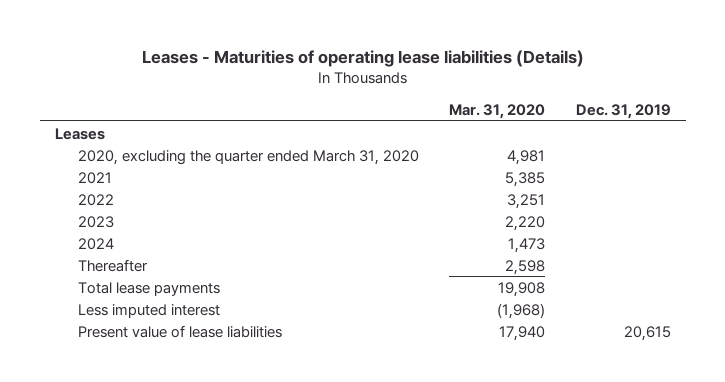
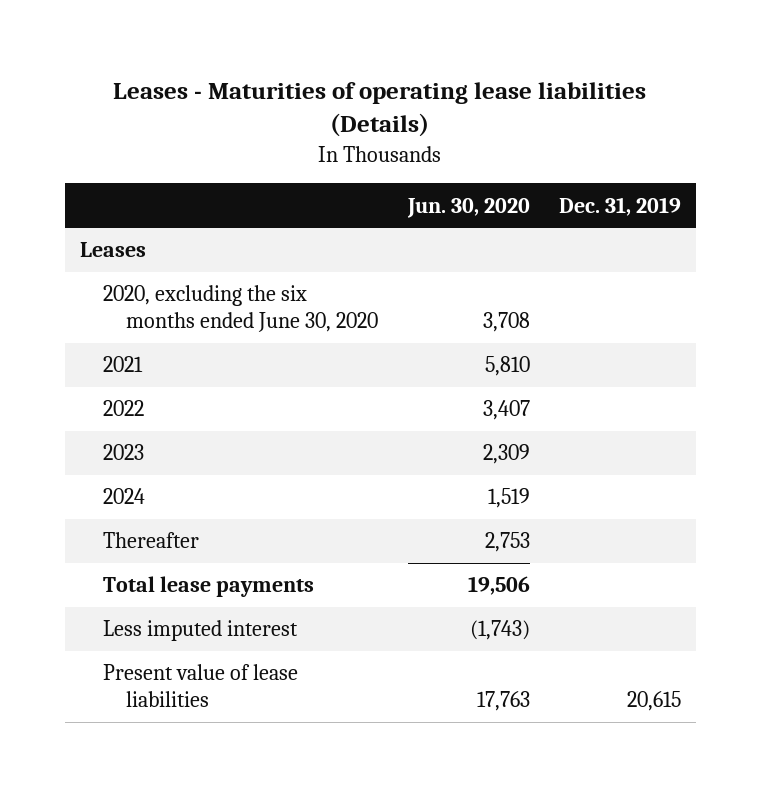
[449,103,546,119] Mar. 31, 2020 -> none
none -> [406,197,530,218] Jun. 30, 2020
[77,149,419,165] 2020, excluding the quarter ended March 31, 2020 -> [102,285,379,333] 2020, excluding the six months ended June 30, 2020

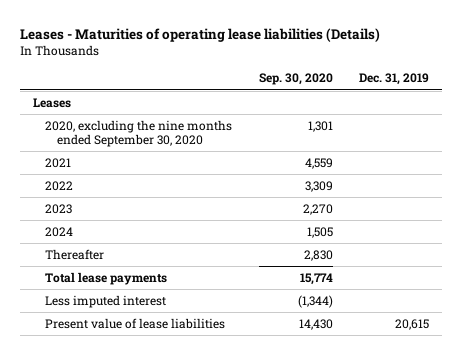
[406,197,530,218] Jun. 30, 2020 -> none
none -> [258,73,333,86] Sep. 30, 2020
[102,285,379,333] 2020, excluding the six months ended June 30, 2020 -> [45,119,233,148] 2020, excluding the nine months ended September 30, 2020

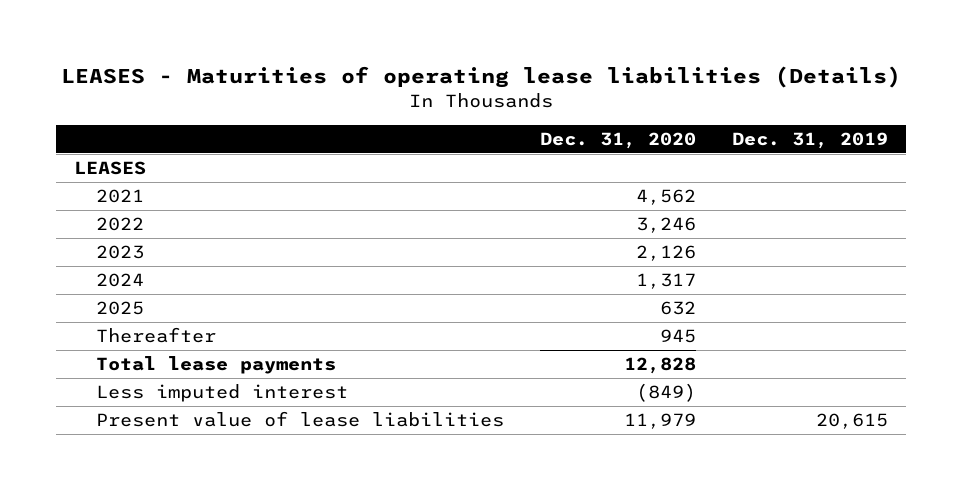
[20,27,381,42] Leases - Maturities of operating lease liabilities (Details) -> [61,66,902,89] LEASES - Maturities of operating lease liabilities (Details)
[258,73,333,86] Sep. 30, 2020 -> none
none -> [540,131,697,149] Dec. 31, 2020
[45,119,233,148] 2020, excluding the nine months ended September 30, 2020 -> none
[33,97,72,108] Leases -> [74,161,147,176] LEASES
none -> [96,301,145,316] 2025

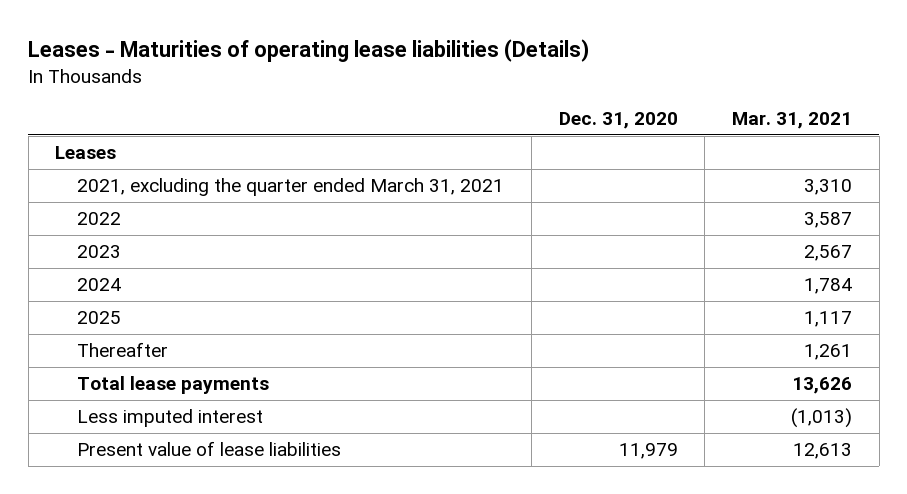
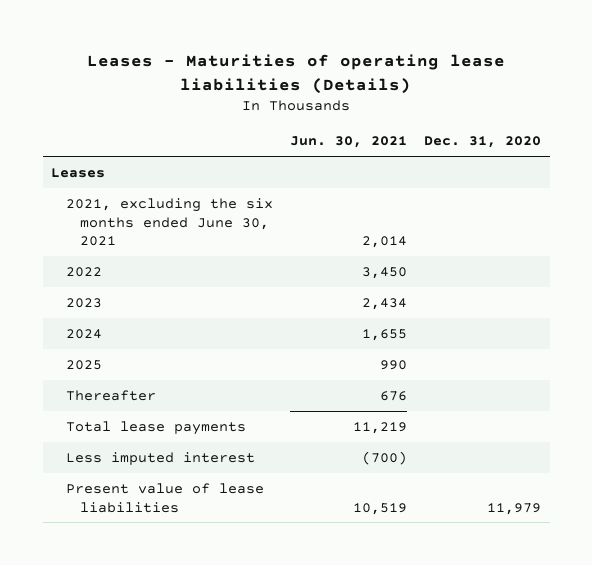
[732,111,853,129] Mar. 31, 2021 -> none
none -> [289,136,407,149] Jun. 30, 2021
[77,178,505,197] 2021, excluding the quarter ended March 31, 2021 -> [65,197,273,247] 2021, excluding the six months ended June 30, 2021

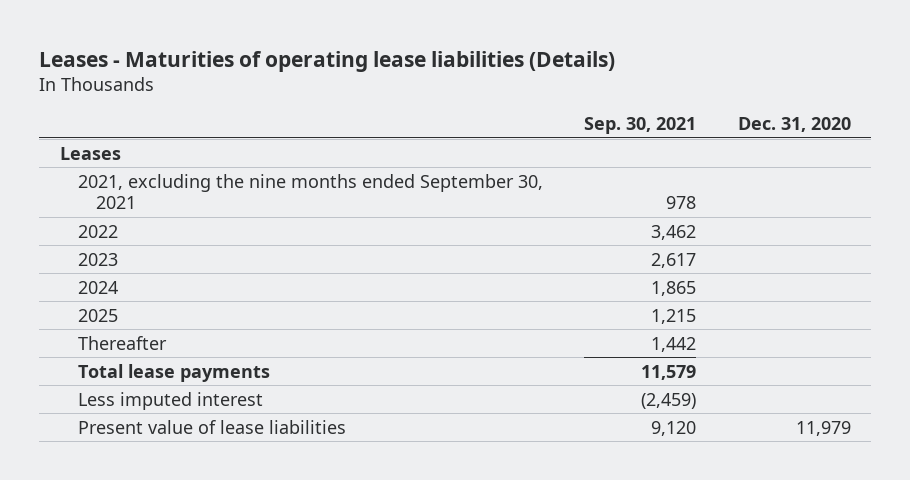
[289,136,407,149] Jun. 30, 2021 -> none
none -> [584,117,697,135] Sep. 30, 2021
[65,197,273,247] 2021, excluding the six months ended June 30, 2021 -> [77,173,543,210] 2021, excluding the nine months ended September 30, 2021

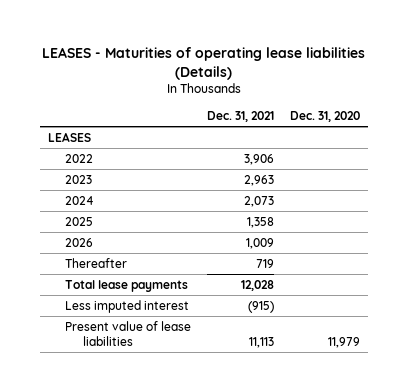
[38,50,615,72] Leases - Maturities of operating lease liabilities (Details) -> [41,47,365,80] LEASES - Maturities of operating lease liabilities (Details)
[584,117,697,135] Sep. 30, 2021 -> none
none -> [207,110,275,122] Dec. 31, 2021
[77,173,543,210] 2021, excluding the nine months ended September 30, 2021 -> none
[59,146,121,160] Leases -> [47,131,91,142] LEASES
none -> [65,237,94,247] 2026

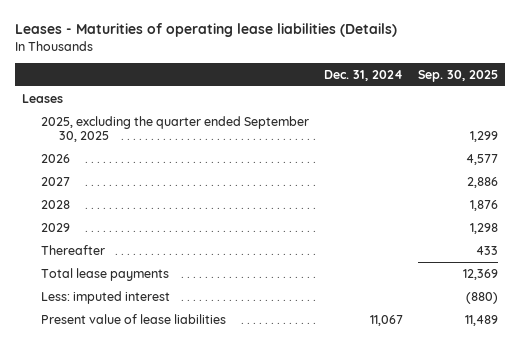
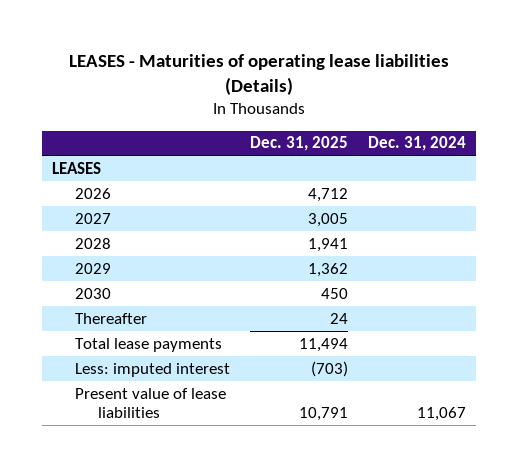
[14,23,397,38] Leases - Maturities of operating lease liabilities (Details) -> [69,54,450,96] LEASES - Maturities of operating lease liabilities (Details)
[417,69,498,82] Sep. 30, 2025 -> none
none -> [250,136,349,152] Dec. 31, 2025
[40,115,309,143] 2025, excluding the quarter ended September 30, 2025 -> none
[22,93,64,103] Leases -> [51,161,101,174] LEASES
none -> [75,287,112,299] 2030

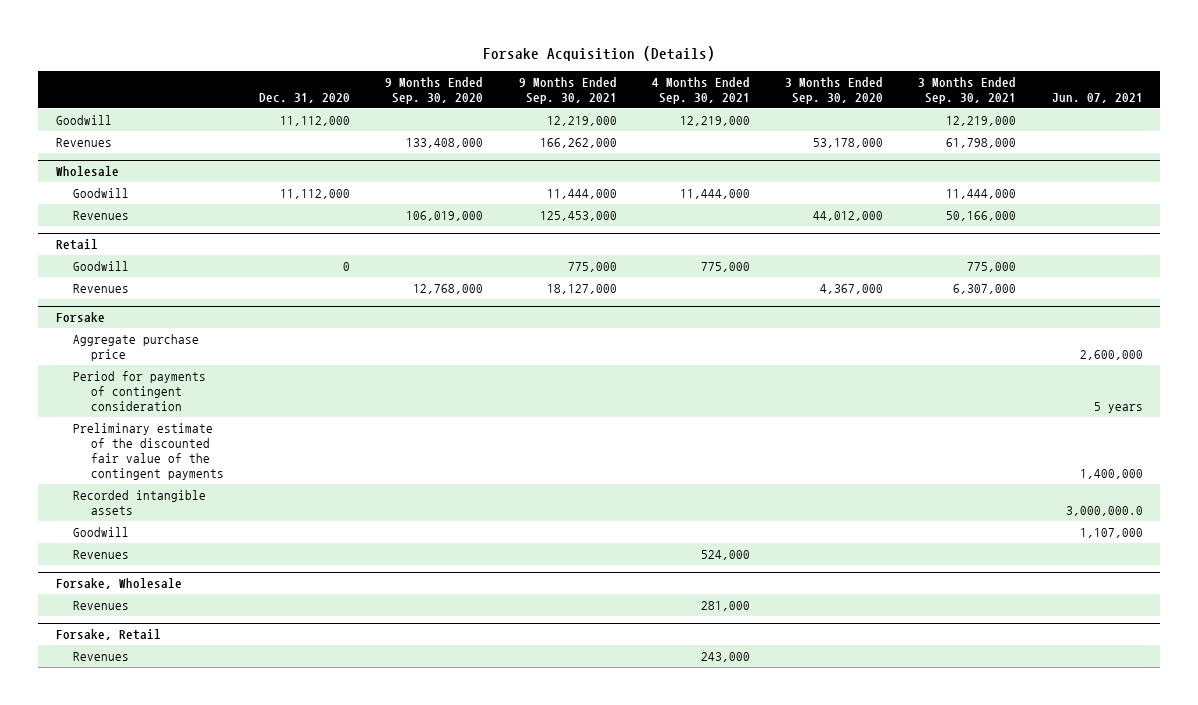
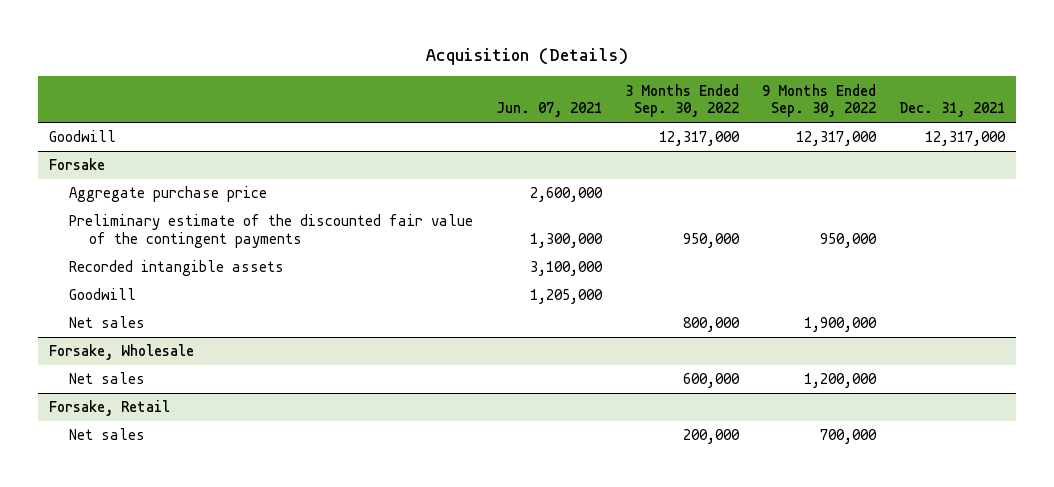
[483,45,716,61] Forsake Acquisition (Details) -> [425,48,628,66] Acquisition (Details)
[259,92,351,103] Dec. 31, 2020 -> none
[385,76,484,104] 9 Months Ended Sep. 30, 2020 -> none
[518,76,617,104] 9 Months Ended Sep. 30, 2021 -> none
[651,76,750,104] 4 Months Ended Sep. 30, 2021 -> none
[785,76,884,104] 3 Months Ended Sep. 30, 2020 -> none
[918,76,1017,104] 3 Months Ended Sep. 30, 2021 -> none
none -> [624,83,739,118] 3 Months Ended Sep. 30, 2022
none -> [761,83,876,118] 9 Months Ended Sep. 30, 2022
none -> [898,102,1005,118] Dec. 31, 2021
[55,137,112,147] Revenues -> none
[55,166,119,177] Wholesale -> none
[73,187,130,198] Goodwill -> none
[73,210,130,220] Revenues -> none
[55,239,98,251] Retail -> none
[73,260,130,271] Goodwill -> none
[73,283,130,293] Revenues -> none
[73,370,207,412] Period for payments of contingent consideration -> none
[73,549,130,559] Revenues -> none
[1079,469,1143,480] 1,400,000 -> [529,232,603,248] 1,300,000
[1065,505,1143,516] 3,000,000.0 -> [529,261,603,277] 3,100,000
[1079,527,1143,538] 1,107,000 -> [529,289,603,305] 1,205,000
none -> [69,316,146,329] Net sales
[73,600,130,610] Revenues -> none
none -> [69,372,146,385] Net sales
[73,651,130,661] Revenues -> none
none -> [69,428,146,441] Net sales

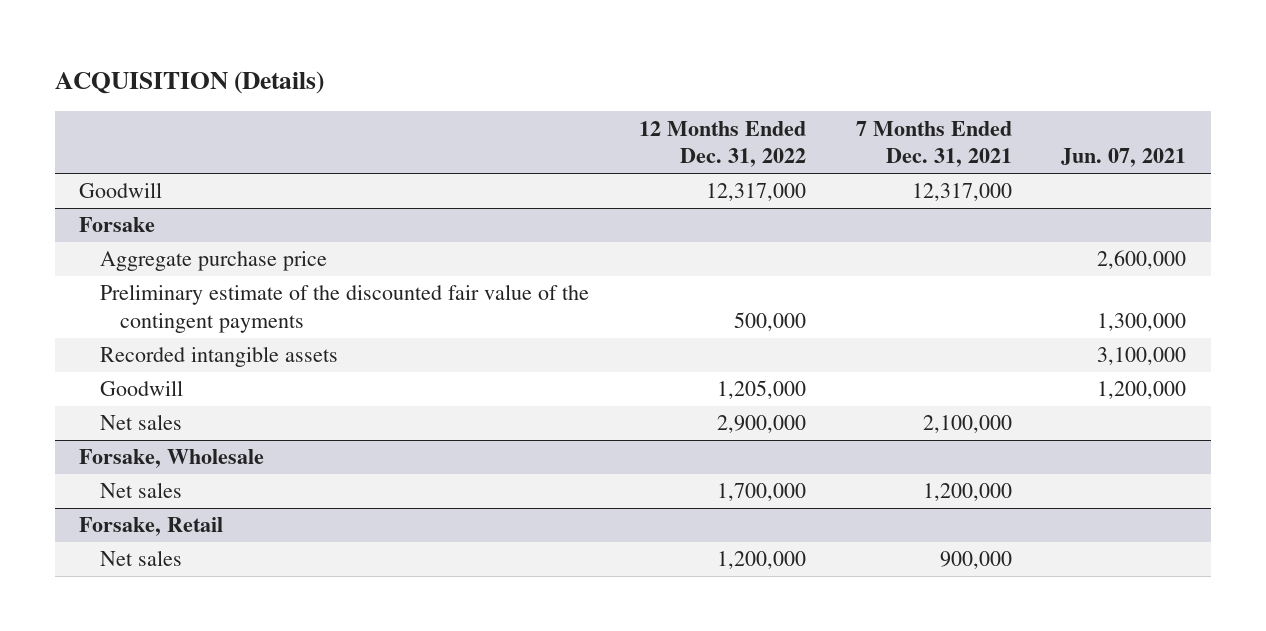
[425,48,628,66] Acquisition (Details) -> [54,71,324,95] ACQUISITION (Details)
[624,83,739,118] 3 Months Ended Sep. 30, 2022 -> none
[761,83,876,118] 9 Months Ended Sep. 30, 2022 -> none
[898,102,1005,118] Dec. 31, 2021 -> none
none -> [638,120,806,168] 12 Months Ended Dec. 31, 2022
none -> [855,120,1012,168] 7 Months Ended Dec. 31, 2021
[529,289,603,305] 1,205,000 -> [1097,381,1187,400] 1,200,000

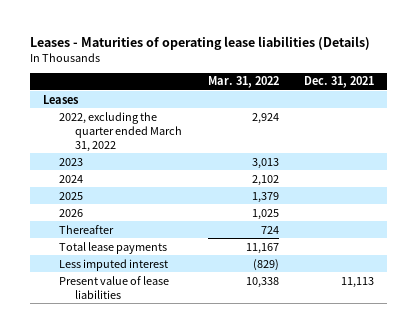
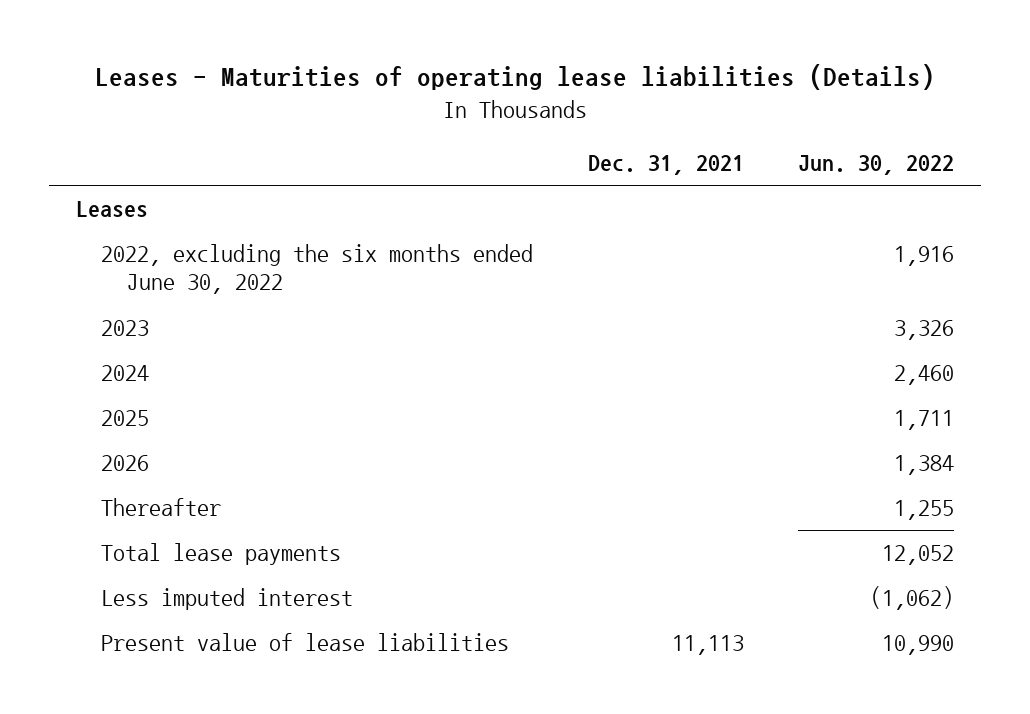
[207,76,279,89] Mar. 31, 2022 -> none
none -> [797,155,954,176] Jun. 30, 2022
[58,111,182,152] 2022, excluding the quarter ended March 31, 2022 -> [101,244,534,295] 2022, excluding the six months ended June 30, 2022

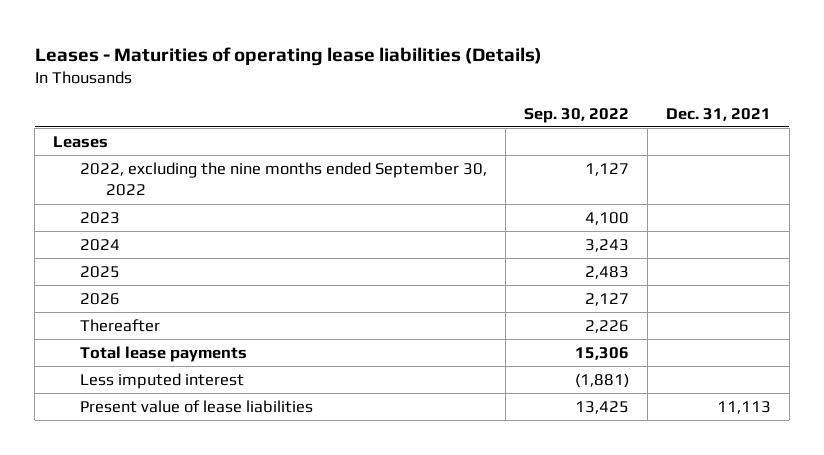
[797,155,954,176] Jun. 30, 2022 -> none
none -> [523,107,629,123] Sep. 30, 2022
[101,244,534,295] 2022, excluding the six months ended June 30, 2022 -> [79,161,487,197] 2022, excluding the nine months ended September 30, 2022

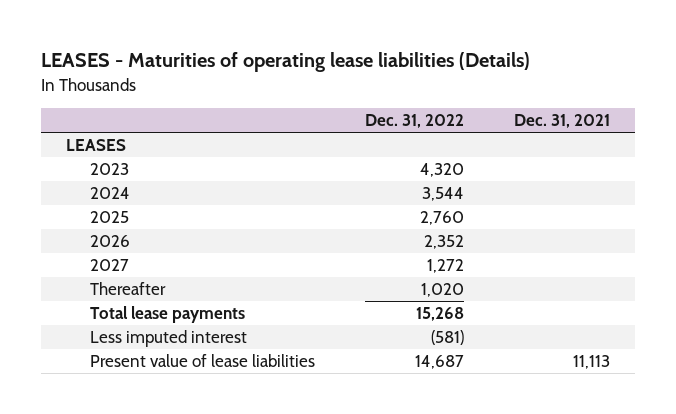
[34,46,542,66] Leases - Maturities of operating lease liabilities (Details) -> [40,52,530,73] LEASES - Maturities of operating lease liabilities (Details)
[523,107,629,123] Sep. 30, 2022 -> none
none -> [365,114,465,129] Dec. 31, 2022
[79,161,487,197] 2022, excluding the nine months ended September 30, 2022 -> none
[53,135,109,148] Leases -> [65,139,126,152] LEASES
none -> [90,259,130,272] 2027

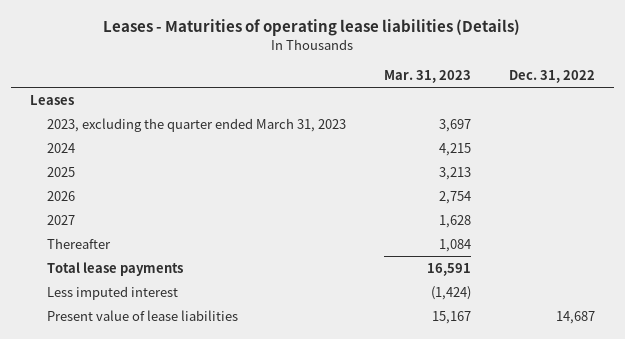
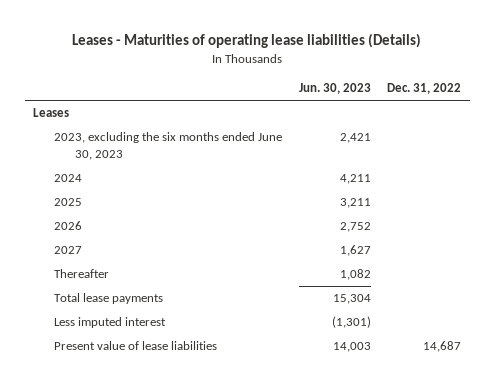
[383,69,471,83] Mar. 31, 2023 -> none
none -> [298,83,371,95] Jun. 30, 2023
[46,117,346,132] 2023, excluding the quarter ended March 31, 2023 -> [54,132,283,161] 2023, excluding the six months ended June 30, 2023

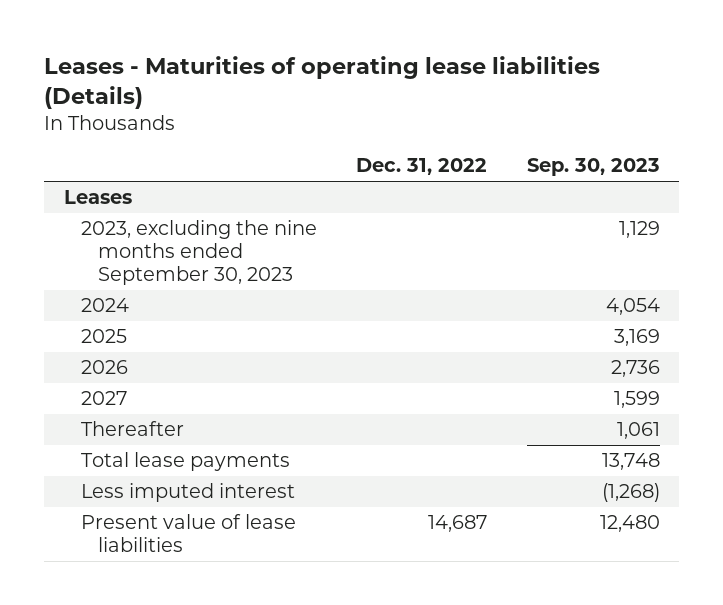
[298,83,371,95] Jun. 30, 2023 -> none
none -> [526,158,660,177] Sep. 30, 2023
[54,132,283,161] 2023, excluding the six months ended June 30, 2023 -> [80,220,317,286] 2023, excluding the nine months ended September 30, 2023

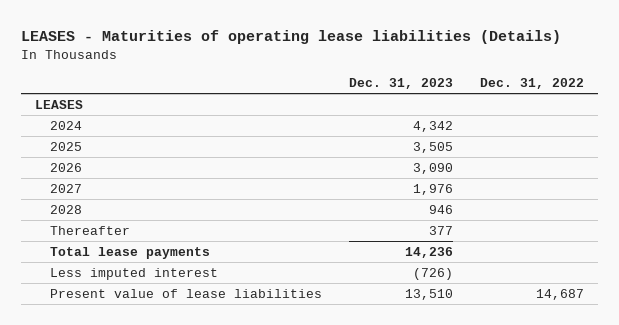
[43,56,600,110] Leases - Maturities of operating lease liabilities (Details) -> [20,30,561,45] LEASES - Maturities of operating lease liabilities (Details)
[526,158,660,177] Sep. 30, 2023 -> none
none -> [348,78,453,90] Dec. 31, 2023
[80,220,317,286] 2023, excluding the nine months ended September 30, 2023 -> none
[63,190,132,205] Leases -> [34,99,83,109] LEASES
none -> [49,204,82,214] 2028

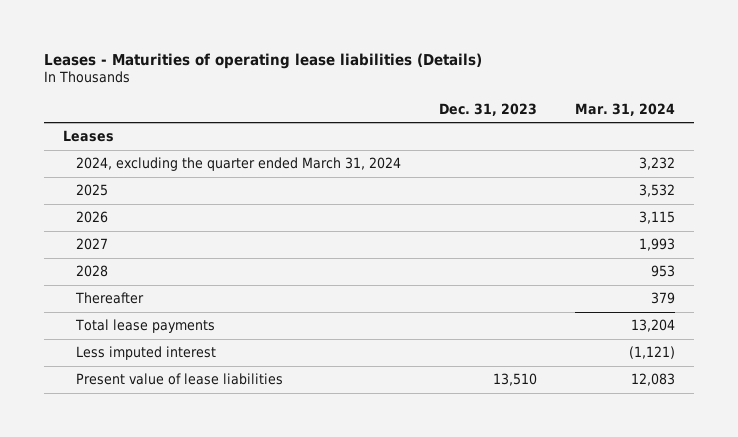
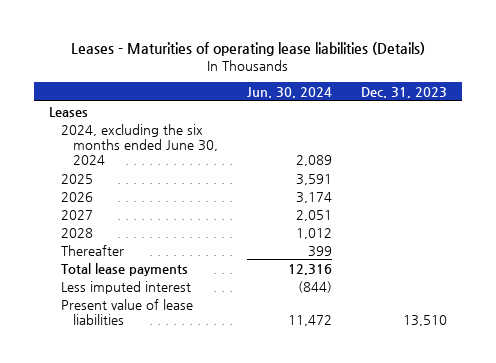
[574,102,675,116] Mar. 31, 2024 -> none
none -> [247,86,333,98] Jun. 30, 2024
[75,157,401,172] 2024, excluding the quarter ended March 31, 2024 -> [60,123,219,165] 2024, excluding the six months ended June 30, 2024

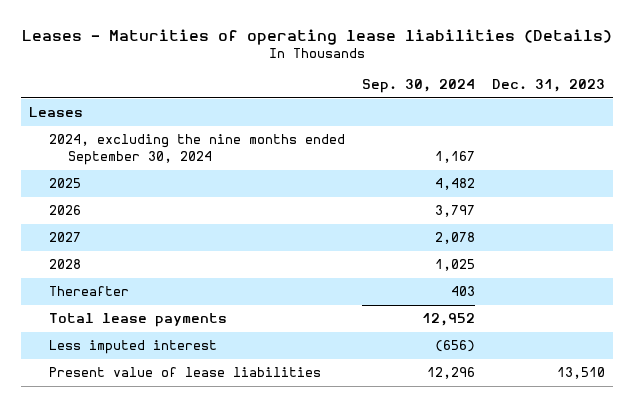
[247,86,333,98] Jun. 30, 2024 -> none
none -> [361,79,475,94] Sep. 30, 2024
[60,123,219,165] 2024, excluding the six months ended June 30, 2024 -> [48,134,345,165] 2024, excluding the nine months ended September 30, 2024

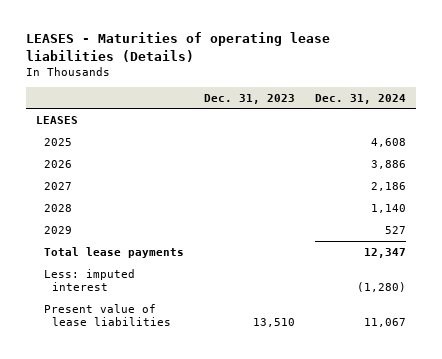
[22,28,613,45] Leases - Maturities of operating lease liabilities (Details) -> [26,32,331,62] LEASES - Maturities of operating lease liabilities (Details)
[361,79,475,94] Sep. 30, 2024 -> none
none -> [314,93,406,104] Dec. 31, 2024
[48,134,345,165] 2024, excluding the nine months ended September 30, 2024 -> none
[29,107,84,118] Leases -> [36,115,79,124] LEASES
[48,286,129,297] Thereafter -> none
none -> [44,225,73,234] 2029
[48,340,217,355] Less imputed interest -> [44,268,136,292] Less: imputed interest

